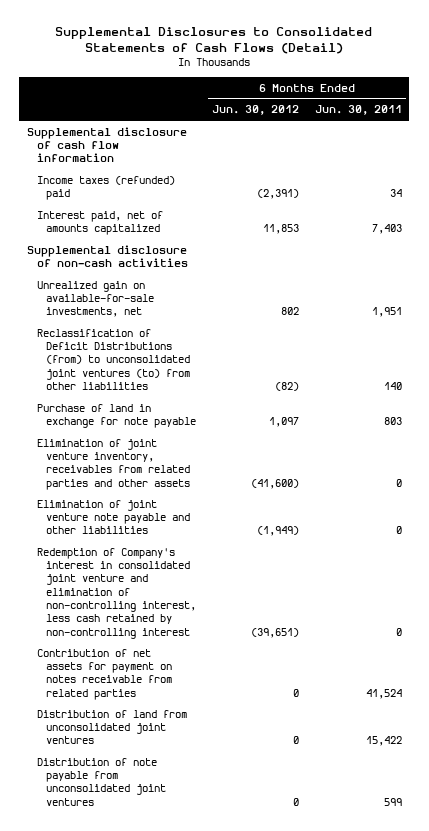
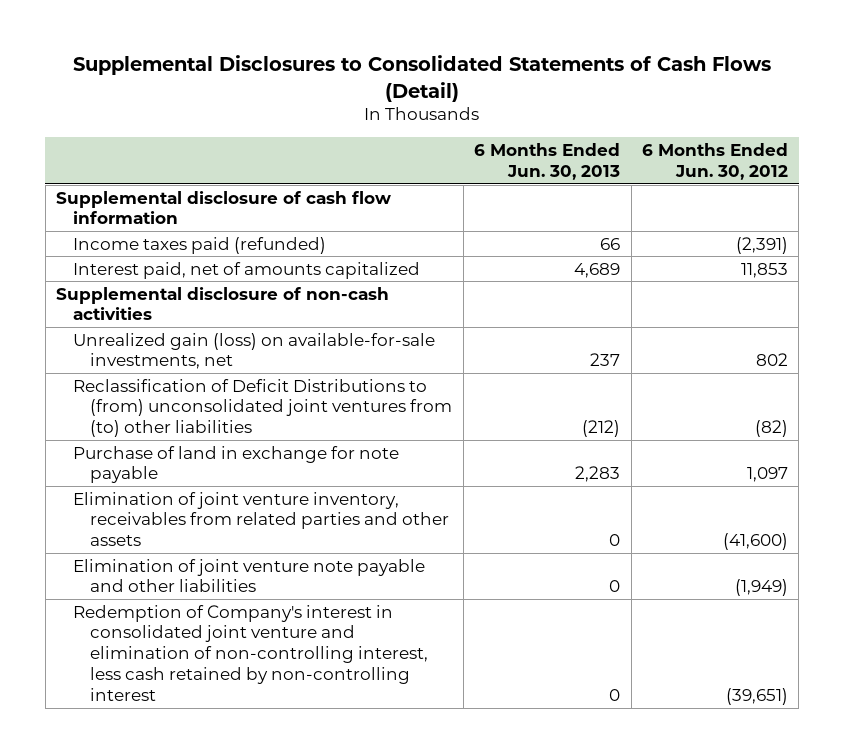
[314,105,402,116] Jun. 30, 2011 -> none
none -> [474,142,621,180] 6 Months Ended Jun. 30, 2013
[36,175,175,201] Income taxes (refunded) paid -> [73,236,327,254] Income taxes paid (refunded)
[36,280,155,318] Unrealized gain on available-for-sale investments, net -> [73,332,436,370] Unrealized gain (loss) on available-for-sale investments, net
[36,328,191,391] Reclassification of Deficit Distributions (from) to unconsolidated joint ventures (to) from other liabilities -> [73,378,453,438] Reclassification of Deficit Distributions to (from) unconsolidated joint ventures from (to) other liabilities
[36,648,173,700] Contribution of net assets for payment on notes receivable from related parties -> none
[36,709,187,745] Distribution of land from unconsolidated joint ventures -> none
[36,757,167,806] Distribution of note payable from unconsolidated joint ventures -> none

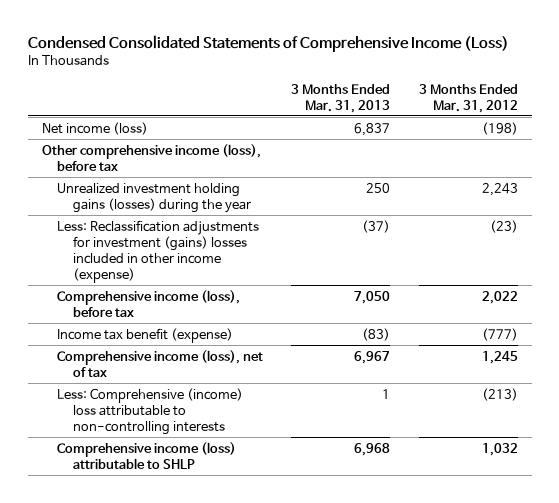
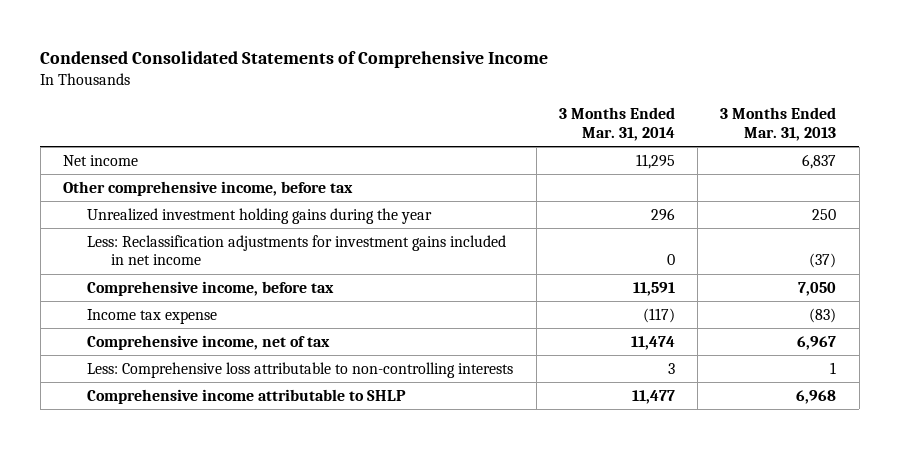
[27,34,509,52] Condensed Consolidated Statements of Comprehensive Income (Loss) -> [40,51,549,69] Condensed Consolidated Statements of Comprehensive Income
[418,83,518,113] 3 Months Ended Mar. 31, 2012 -> none
none -> [558,107,675,141] 3 Months Ended Mar. 31, 2014
[41,121,148,135] Net income (loss) -> [63,154,139,166] Net income
[41,143,261,171] Other comprehensive income (loss), before tax -> [63,180,354,196] Other comprehensive income, before tax
[57,182,251,213] Unrealized investment holding gains (losses) during the year -> [87,207,433,224] Unrealized investment holding gains during the year
[57,219,260,283] Less: Reclassification adjustments for investment (gains) losses included in other income (expense) -> [87,234,507,266] Less: Reclassification adjustments for investment gains included in net income
[57,289,241,317] Comprehensive income (loss), before tax -> [87,280,335,296] Comprehensive income, before tax
[57,327,234,343] Income tax benefit (expense) -> [87,308,218,324] Income tax expense
[57,349,264,377] Comprehensive income (loss), net of tax -> [87,334,331,350] Comprehensive income, net of tax
[57,387,244,435] Less: Comprehensive (income) loss attributable to non-controlling interests -> [87,361,514,378] Less: Comprehensive loss attributable to non-controlling interests
[57,441,237,469] Comprehensive income (loss) attributable to SHLP -> [87,388,407,404] Comprehensive income attributable to SHLP

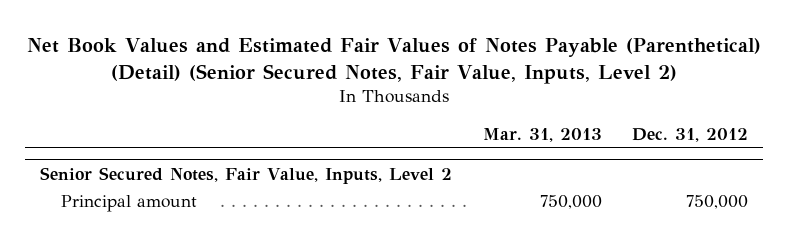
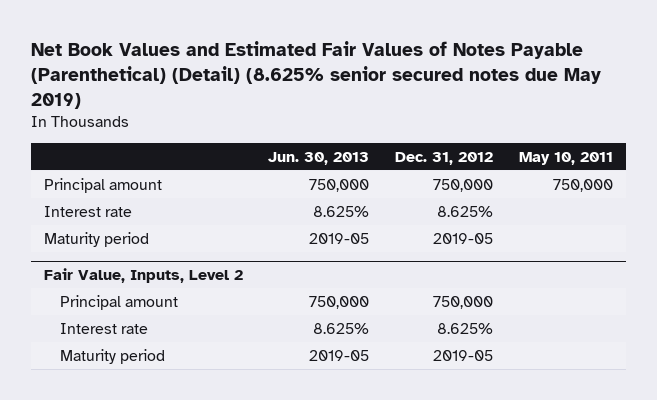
[27,37,762,84] Net Book Values and Estimated Fair Values of Notes Payable (Parenthetical) (Detail) (Senior Secured Notes, Fair Value, Inputs, Level 2) -> [30,40,601,109] Net Book Values and Estimated Fair Values of Notes Payable (Parenthetical) (Detail) (8.625% senior secured notes due May 2019)
[482,127,602,142] Mar. 31, 2013 -> none
none -> [268,151,370,165] Jun. 30, 2013
none -> [518,151,613,165] May 10, 2011
[40,166,453,184] Senior Secured Notes, Fair Value, Inputs, Level 2 -> none
none -> [43,205,132,217] Interest rate
none -> [43,231,149,247] Maturity period
none -> [43,268,243,284] Fair Value, Inputs, Level 2
none -> [60,294,179,310] Principal amount
none -> [60,322,149,334] Interest rate
none -> [60,348,166,364] Maturity period

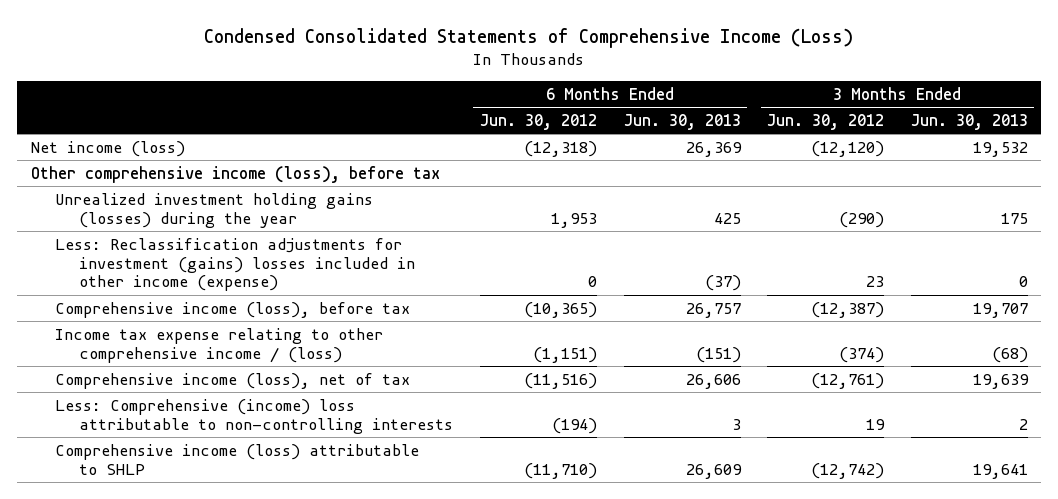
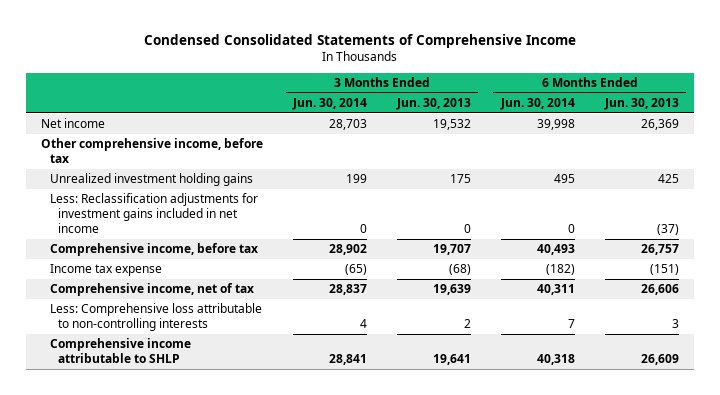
[204,27,854,48] Condensed Consolidated Statements of Comprehensive Income (Loss) -> [143,33,576,48] Condensed Consolidated Statements of Comprehensive Income
[480,113,598,130] Jun. 30, 2012 -> none
[767,113,885,130] Jun. 30, 2012 -> none
none -> [292,98,368,111] Jun. 30, 2014
none -> [499,98,575,111] Jun. 30, 2014
[30,140,185,157] Net income (loss) -> [41,118,106,129] Net income
[30,165,440,183] Other comprehensive income (loss), before tax -> [41,138,264,164] Other comprehensive income, before tax
[55,192,374,228] Unrealized investment holding gains (losses) during the year -> [49,173,253,187] Unrealized investment holding gains
[55,237,416,292] Less: Reclassification adjustments for investment (gains) losses included in other income (expense) -> [49,193,258,234] Less: Reclassification adjustments for investment gains included in net income
[55,301,411,318] Comprehensive income (loss), before tax -> [49,243,258,257] Comprehensive income, before tax
[55,327,384,363] Income tax expense relating to other comprehensive income / (loss) -> [49,264,162,277] Income tax expense
[55,372,411,389] Comprehensive income (loss), net of tax -> [49,283,254,297] Comprehensive income, net of tax
[55,398,454,434] Less: Comprehensive (income) loss attributable to non-controlling interests -> [49,303,262,332] Less: Comprehensive loss attributable to non-controlling interests
[55,443,420,475] Comprehensive income (loss) attributable to SHLP -> [49,338,191,364] Comprehensive income attributable to SHLP

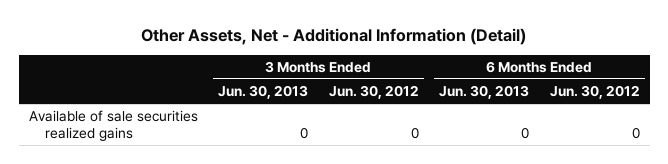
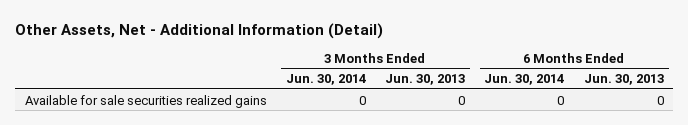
[328,85,419,100] Jun. 30, 2012 -> none
[549,85,640,100] Jun. 30, 2012 -> none
none -> [285,74,366,86] Jun. 30, 2014
none -> [484,74,565,86] Jun. 30, 2014
[28,110,198,141] Available of sale securities realized gains -> [24,94,267,108] Available for sale securities realized gains

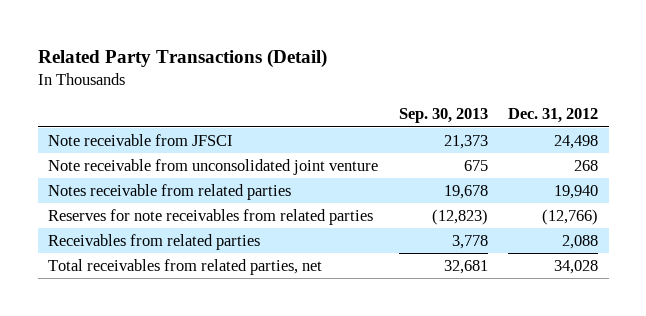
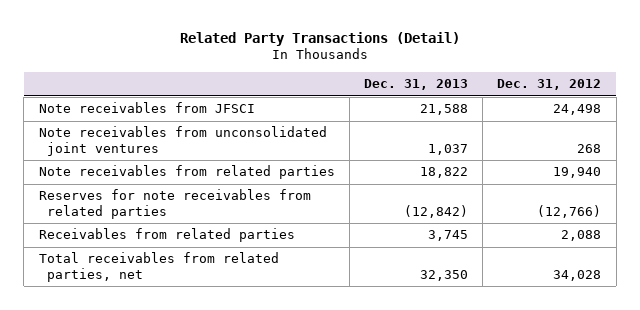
[398,108,488,124] Sep. 30, 2013 -> none
none -> [363,79,468,91] Dec. 31, 2013
[48,133,234,146] Note receivable from JFSCI -> [38,102,255,114] Note receivables from JFSCI
[48,158,379,175] Note receivable from unconsolidated joint venture -> [38,126,327,156] Note receivables from unconsolidated joint ventures
[48,183,292,200] Notes receivable from related parties -> [38,165,335,180] Note receivables from related parties

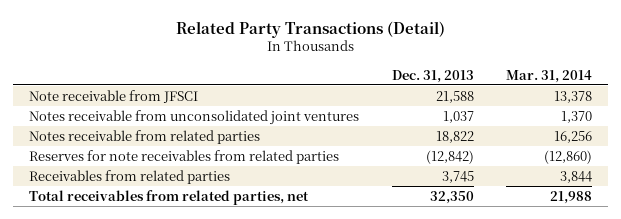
[497,79,602,91] Dec. 31, 2012 -> none
none -> [505,69,592,83] Mar. 31, 2014
[38,102,255,114] Note receivables from JFSCI -> [29,89,199,103] Note receivable from JFSCI
[38,126,327,156] Note receivables from unconsolidated joint ventures -> [29,109,360,125] Notes receivable from unconsolidated joint ventures
[38,165,335,180] Note receivables from related parties -> [29,129,261,144] Notes receivable from related parties

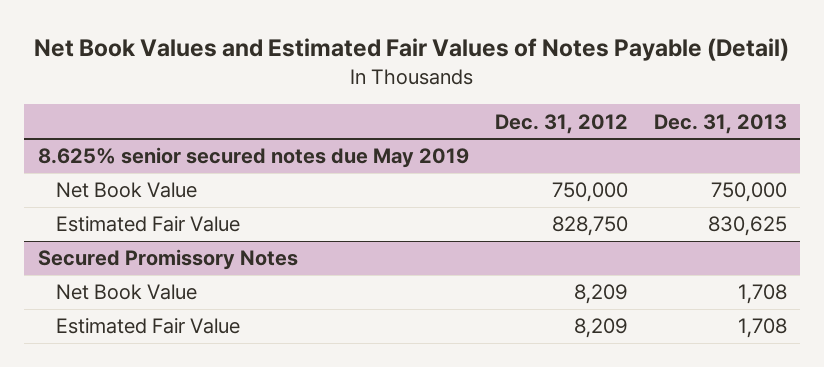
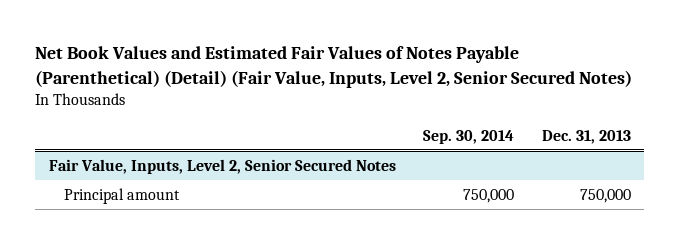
[34,38,790,62] Net Book Values and Estimated Fair Values of Notes Payable (Detail) -> [34,46,632,88] Net Book Values and Estimated Fair Values of Notes Payable (Parenthetical) (Detail) (Fair Value, Inputs, Level 2, Senior Secured Notes)
[494,113,628,134] Dec. 31, 2012 -> none
none -> [423,129,515,144] Sep. 30, 2014
[37,147,469,169] 8.625% senior secured notes due May 2019 -> none
[56,216,241,233] Estimated Fair Value -> none
[37,249,298,271] Secured Promissory Notes -> none
[56,284,198,301] Net Book Value -> none
[56,318,241,335] Estimated Fair Value -> none
none -> [48,158,396,174] Fair Value, Inputs, Level 2, Senior Secured Notes
[56,182,198,199] Net Book Value -> [63,187,180,204] Principal amount

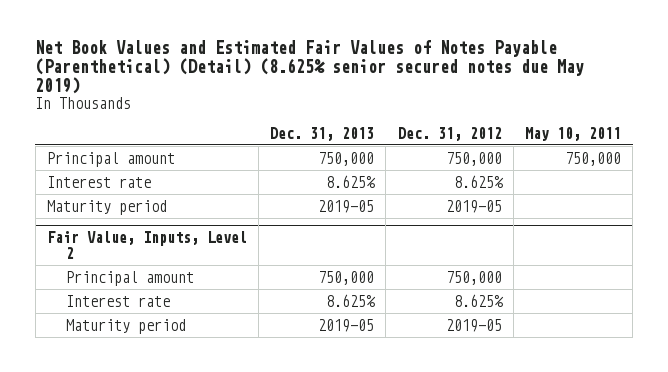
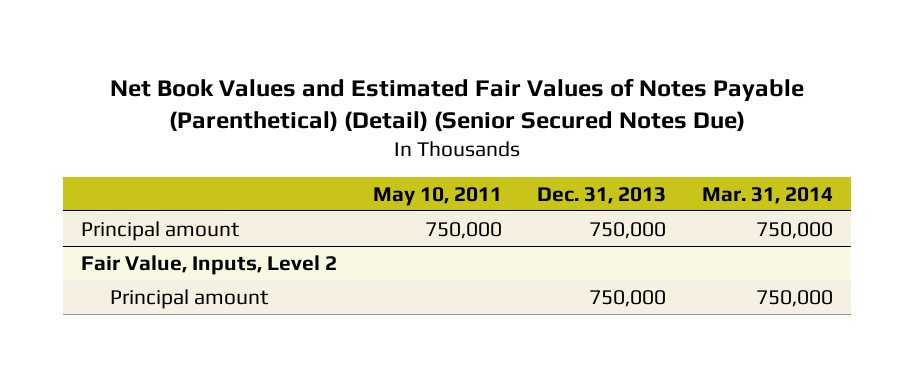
[35,40,585,95] Net Book Values and Estimated Fair Values of Notes Payable (Parenthetical) (Detail) (8.625% senior secured notes due May 2019) -> [109,77,804,132] Net Book Values and Estimated Fair Values of Notes Payable (Parenthetical) (Detail) (Senior Secured Notes Due)
[397,126,502,141] Dec. 31, 2012 -> none
none -> [701,186,833,204] Mar. 31, 2014
[46,175,151,188] Interest rate -> none
[46,199,167,215] Maturity period -> none
[65,294,170,307] Interest rate -> none
[65,318,186,334] Maturity period -> none

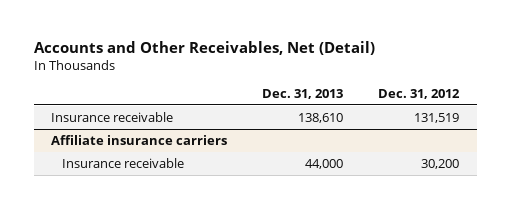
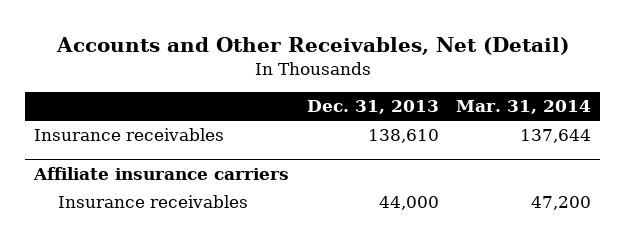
[378,88,461,99] Dec. 31, 2012 -> none
none -> [456,100,592,115] Mar. 31, 2014
[51,111,174,122] Insurance receivable -> [33,128,224,142] Insurance receivables
[62,157,185,168] Insurance receivable -> [57,195,248,209] Insurance receivables

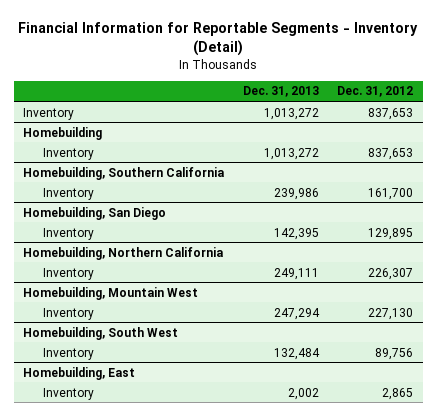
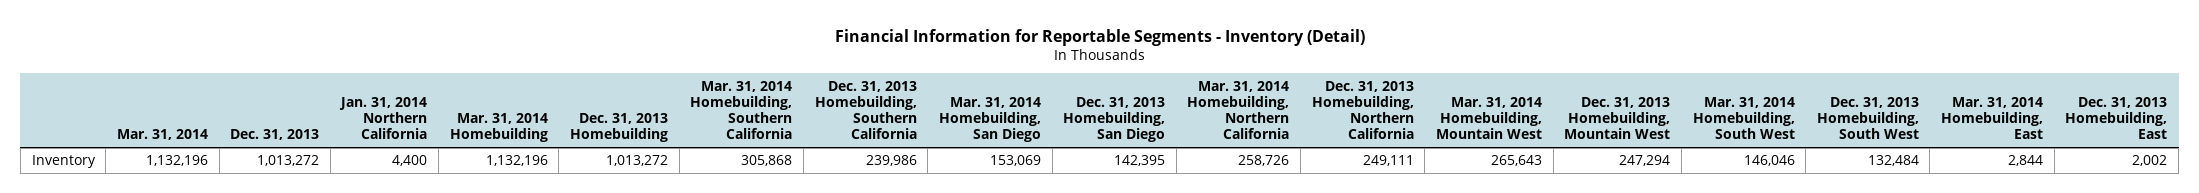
[337,86,414,98] Dec. 31, 2012 -> none
none -> [116,129,208,141] Mar. 31, 2014
none -> [339,96,428,140] Jan. 31, 2014 Northern California
none -> [449,113,548,143] Mar. 31, 2014 Homebuilding
none -> [570,113,669,143] Dec. 31, 2013 Homebuilding
none -> [690,80,793,140] Mar. 31, 2014 Homebuilding, Southern California
none -> [814,80,917,140] Dec. 31, 2013 Homebuilding, Southern California
none -> [938,96,1041,143] Mar. 31, 2014 Homebuilding, San Diego
none -> [1063,96,1166,143] Dec. 31, 2013 Homebuilding, San Diego
none -> [1187,80,1290,140] Mar. 31, 2014 Homebuilding, Northern California
none -> [1311,80,1414,140] Dec. 31, 2013 Homebuilding, Northern California
none -> [1435,96,1542,140] Mar. 31, 2014 Homebuilding, Mountain West
none -> [1564,96,1671,140] Dec. 31, 2013 Homebuilding, Mountain West
none -> [1692,96,1795,140] Mar. 31, 2014 Homebuilding, South West
none -> [1816,96,1919,140] Dec. 31, 2013 Homebuilding, South West
none -> [1941,96,2044,140] Mar. 31, 2014 Homebuilding, East
none -> [2065,96,2168,140] Dec. 31, 2013 Homebuilding, East
[23,126,103,140] Homebuilding -> none
[42,147,94,160] Inventory -> none
[23,166,225,180] Homebuilding, Southern California -> none
[42,187,94,200] Inventory -> none
[23,206,167,220] Homebuilding, San Diego -> none
[42,227,94,240] Inventory -> none
[23,246,224,260] Homebuilding, Northern California -> none
[42,267,94,280] Inventory -> none
[23,286,199,300] Homebuilding, Mountain West -> none
[42,307,94,320] Inventory -> none
[23,326,179,340] Homebuilding, South West -> none
[42,347,94,360] Inventory -> none
[23,366,136,380] Homebuilding, East -> none
[42,387,94,400] Inventory -> none

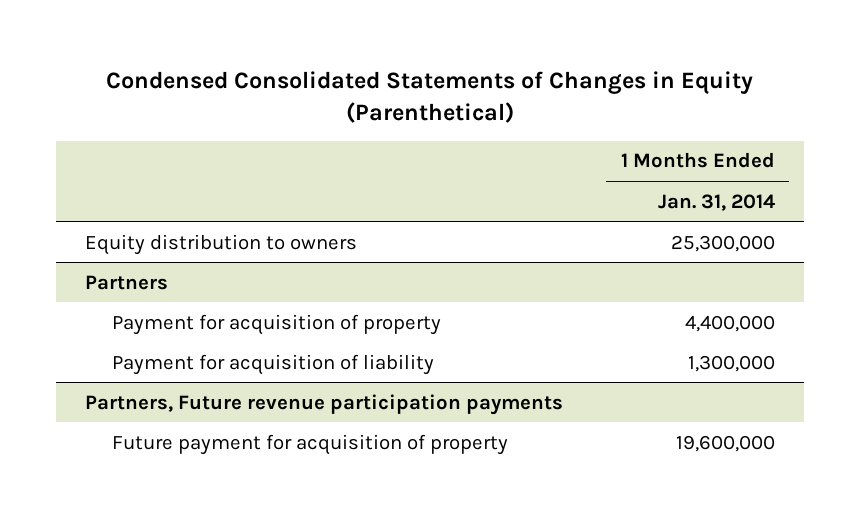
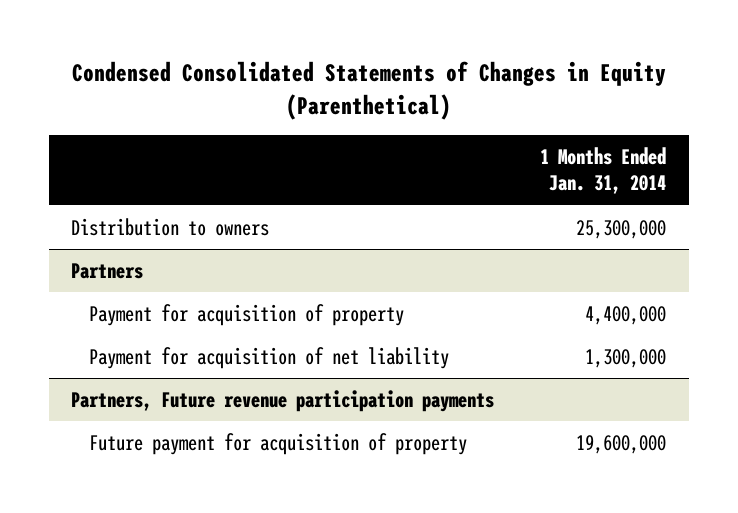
[85,233,358,255] Equity distribution to owners -> [71,217,270,236] Distribution to owners
[111,353,434,375] Payment for acquisition of liability -> [89,346,450,369] Payment for acquisition of net liability

